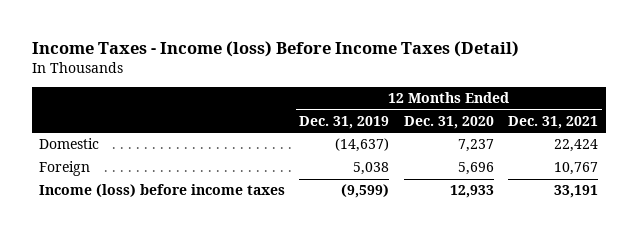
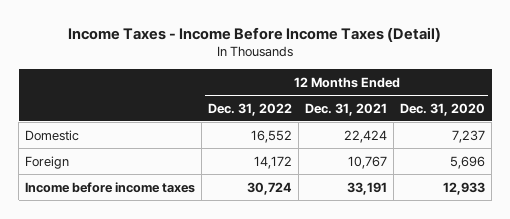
[31,40,519,57] Income Taxes - Income (loss) Before Income Taxes (Detail) -> [68,26,442,42] Income Taxes - Income Before Income Taxes (Detail)
[299,116,390,130] Dec. 31, 2019 -> none
none -> [208,102,293,116] Dec. 31, 2022
[38,184,285,198] Income (loss) before income taxes -> [25,181,196,193] Income before income taxes

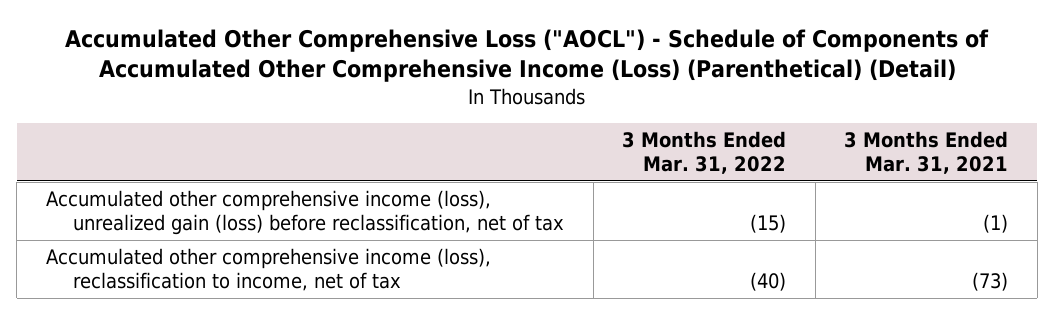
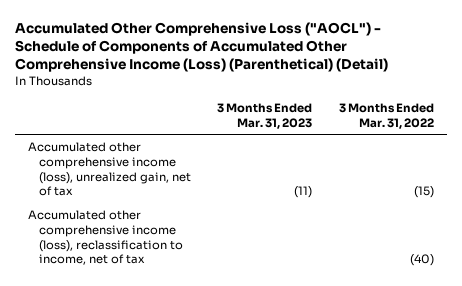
[844,131,1009,174] 3 Months Ended Mar. 31, 2021 -> none
none -> [217,102,313,129] 3 Months Ended Mar. 31, 2023
[45,190,565,235] Accumulated other comprehensive income (loss), unrealized gain (loss) before reclassification, net of tax -> [28,141,192,197] Accumulated other comprehensive income (loss), unrealized gain, net of tax

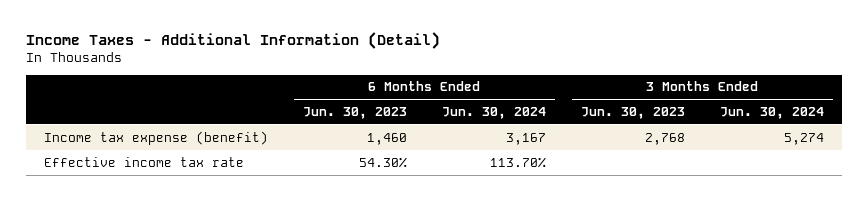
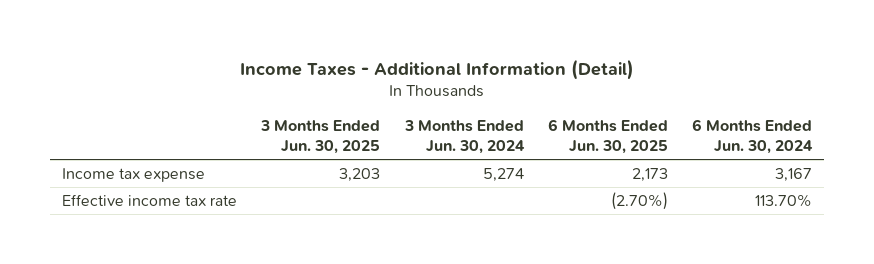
[302,106,407,119] Jun. 30, 2023 -> none
[580,106,685,119] Jun. 30, 2023 -> none
none -> [260,119,381,155] 3 Months Ended Jun. 30, 2025
none -> [547,118,668,155] 6 Months Ended Jun. 30, 2025
[43,130,268,145] Income tax expense (benefit) -> [62,167,206,182] Income tax expense

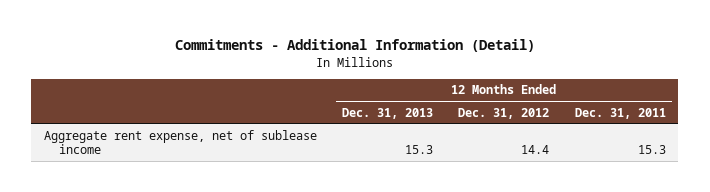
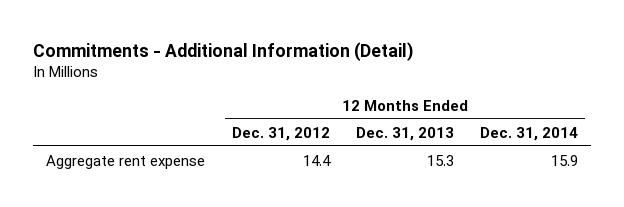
[574,107,666,119] Dec. 31, 2011 -> none
none -> [479,126,578,141] Dec. 31, 2014
[43,129,317,155] Aggregate rent expense, net of sublease income -> [46,154,206,169] Aggregate rent expense

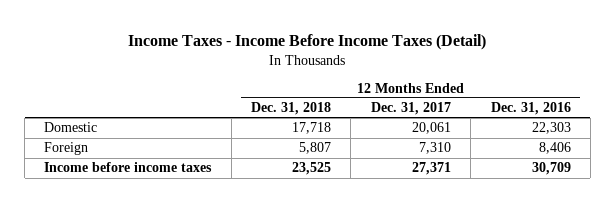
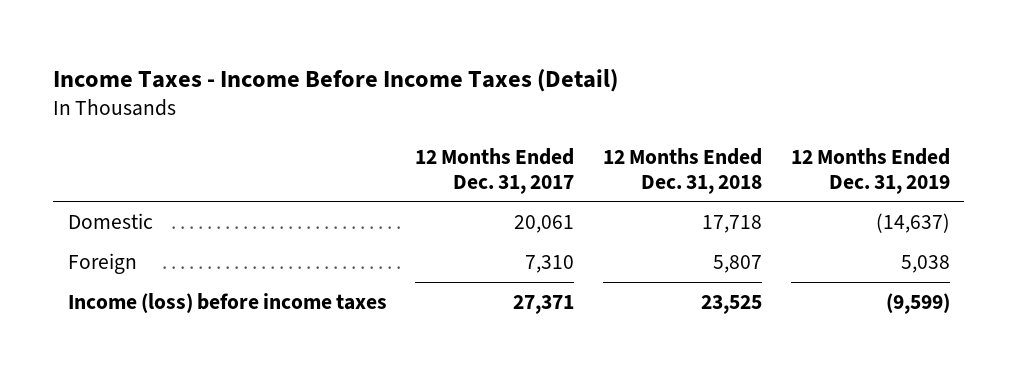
[490,102,571,116] Dec. 31, 2016 -> none
none -> [790,147,950,194] 12 Months Ended Dec. 31, 2019
[44,162,213,173] Income before income taxes -> [67,293,387,314] Income (loss) before income taxes

